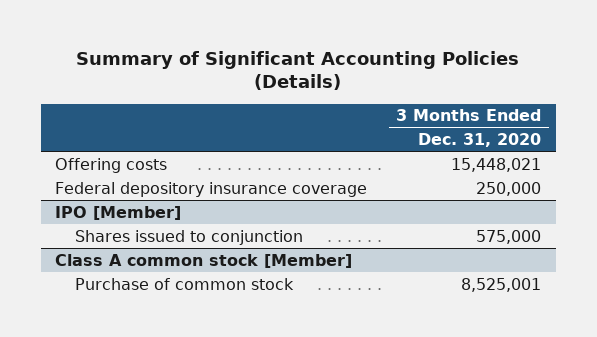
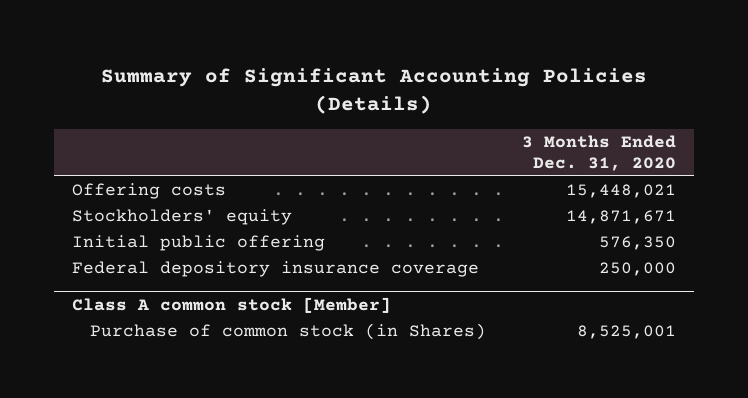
none -> [72,209,293,226] Stockholders' equity
none -> [72,235,326,252] Initial public offering
[55,205,182,220] IPO [Member] -> none
[74,229,303,245] Shares issued to conjunction -> none
[74,277,294,290] Purchase of common stock -> [90,323,487,341] Purchase of common stock (in Shares)

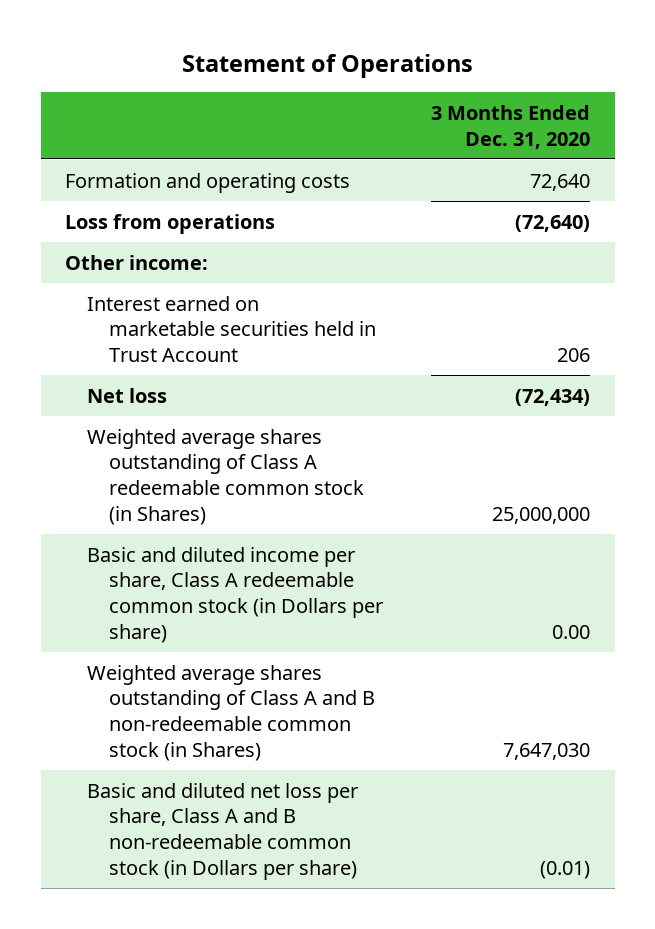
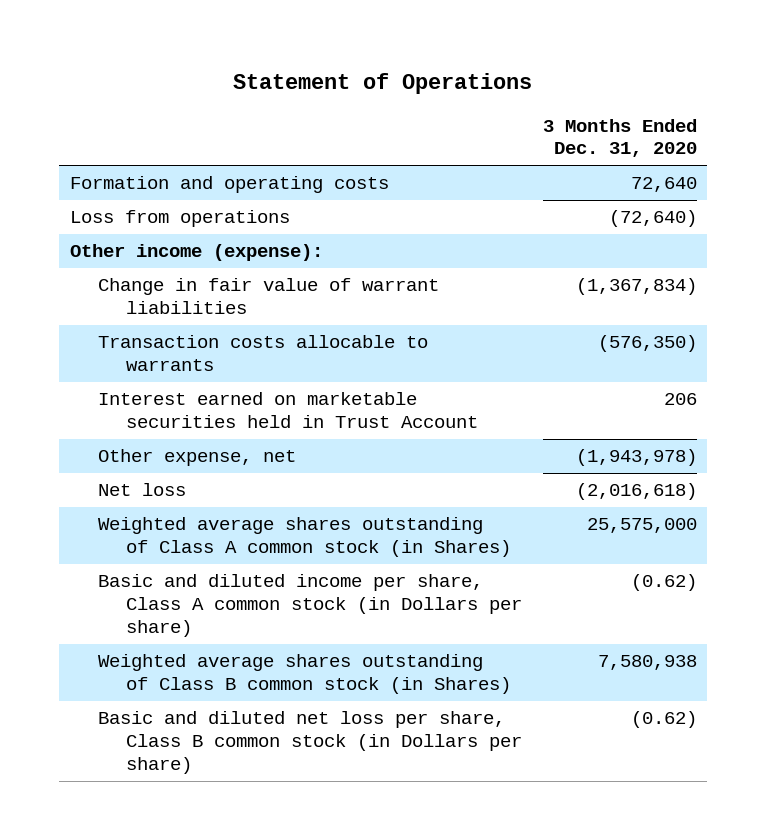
[64,254,208,270] Other income: -> [69,244,323,262] Other income (expense):
none -> [97,278,439,315] Change in fair value of warrant liabilities
none -> [97,335,428,372] Transaction costs allocable to warrants
none -> [97,449,296,467] Other expense, net
[515,388,591,406] (72,434) -> [575,483,697,501] (2,016,618)
[86,428,364,525] Weighted average shares outstanding of Class A redeemable common stock (in Shares) -> [97,517,511,558] Weighted average shares outstanding of Class A common stock (in Shares)
[492,506,591,524] 25,000,000 -> [586,518,697,534] 25,575,000
[86,546,383,643] Basic and diluted income per share, Class A redeemable common stock (in Dollars per share) -> [97,574,522,637] Basic and diluted income per share, Class A common stock (in Dollars per share)
[552,624,591,639] 0.00 -> [630,574,697,592] (0.62)
[86,664,375,761] Weighted average shares outstanding of Class A and B non-redeemable common stock (in Shares) -> [97,654,511,695] Weighted average shares outstanding of Class B common stock (in Shares)
[503,742,591,760] 7,647,030 -> [597,655,697,671] 7,580,938
[86,782,358,880] Basic and diluted net loss per share, Class A and B non-redeemable common stock (in Dollars per share) -> [97,711,522,774] Basic and diluted net loss per share, Class B common stock (in Dollars per share)
[540,860,591,879] (0.01) -> [630,711,697,729] (0.62)

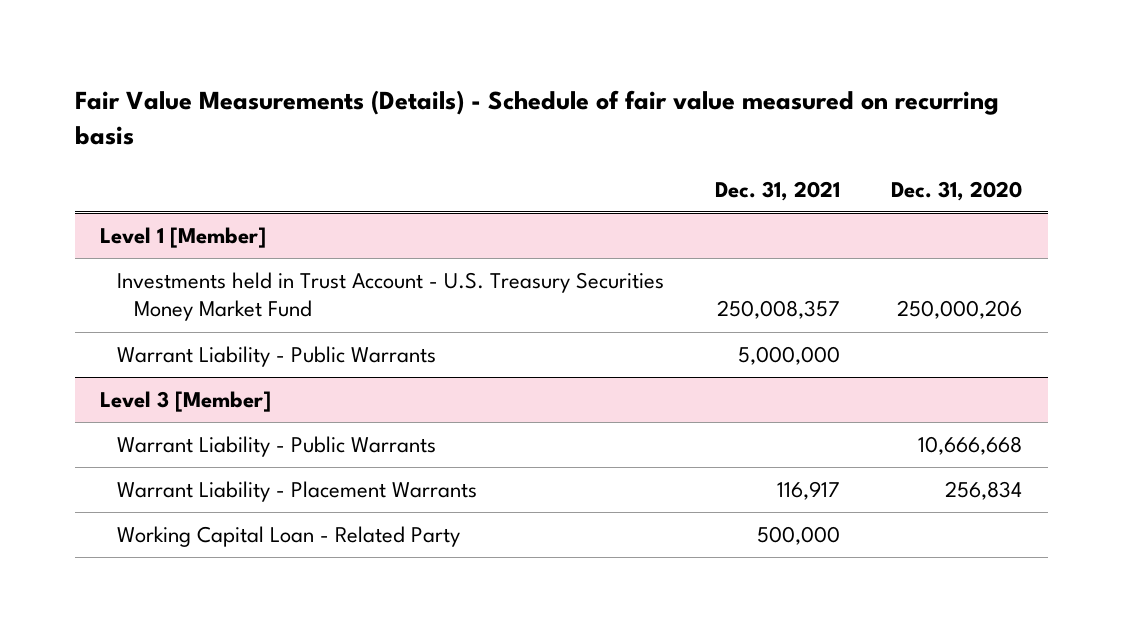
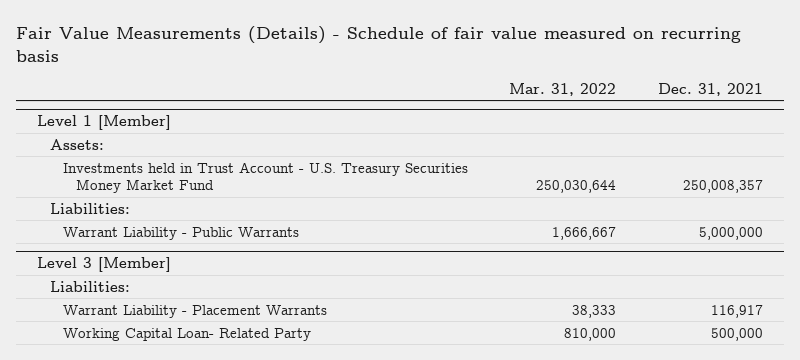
[891,180,1023,201] Dec. 31, 2020 -> none
none -> [509,82,617,96] Mar. 31, 2022
none -> [50,138,105,150] Assets:
none -> [50,202,131,214] Liabilities:
[116,436,436,458] Warrant Liability - Public Warrants -> none
none -> [50,280,131,292] Liabilities:
[116,526,460,548] Working Capital Loan - Related Party -> [63,327,312,341] Working Capital Loan- Related Party

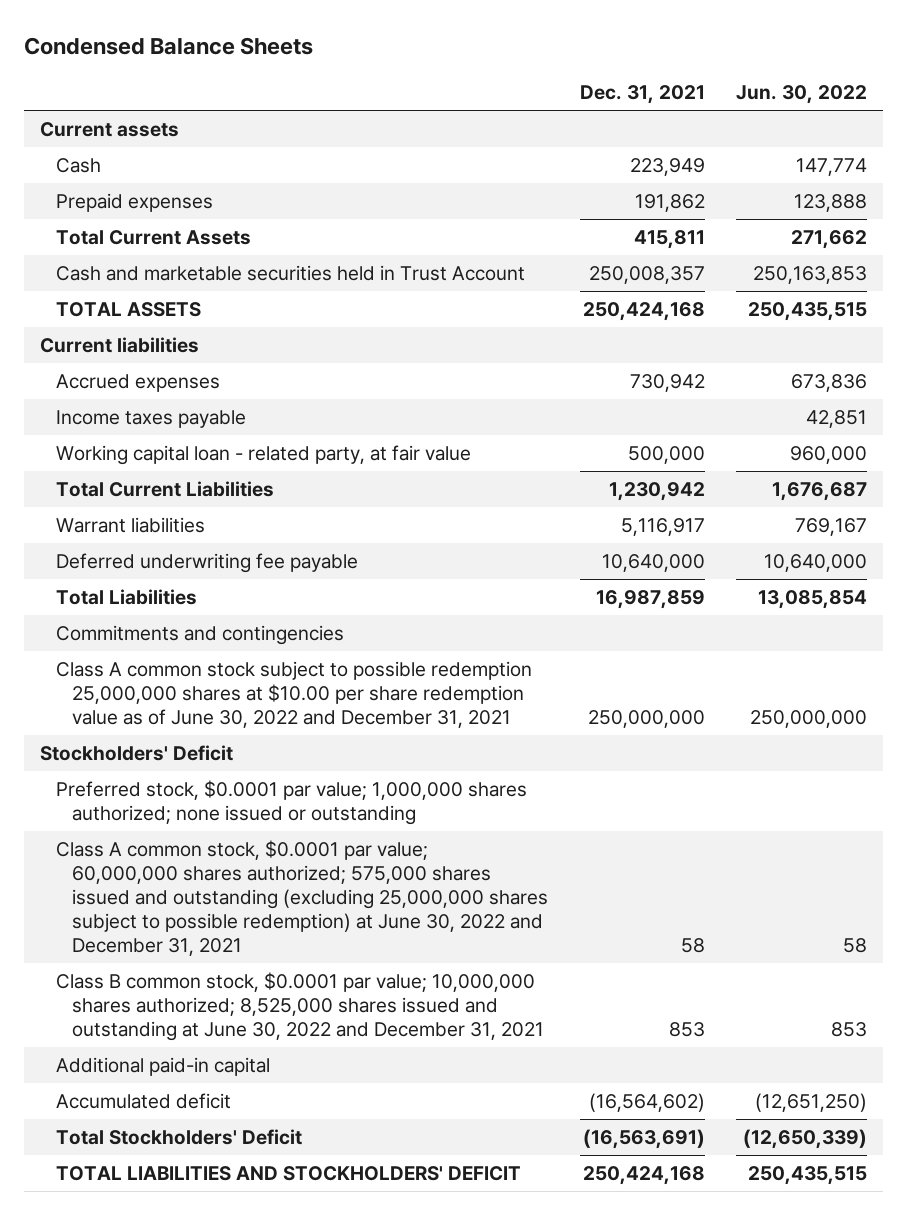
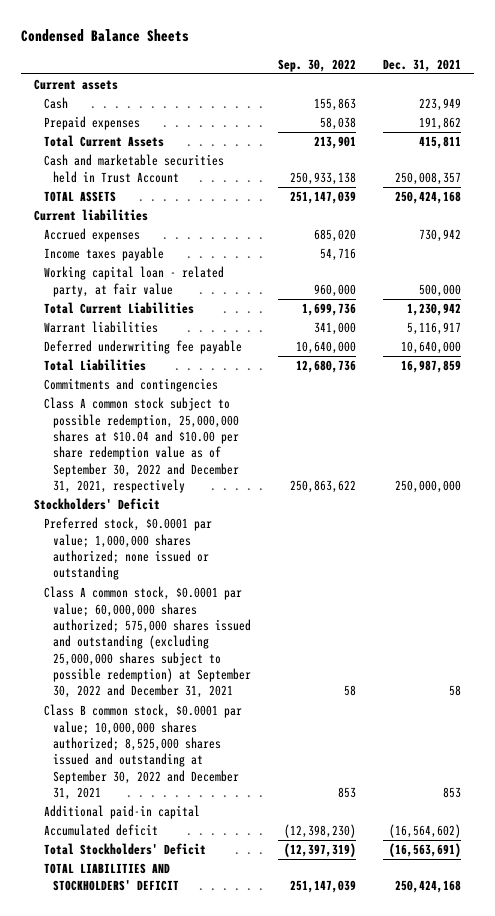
[736,84,868,104] Jun. 30, 2022 -> none
none -> [277,58,356,72] Sep. 30, 2022
[55,661,532,728] Class A common stock subject to possible redemption 25,000,000 shares at $10.00 per share redemption value as of June 30, 2022 and December 31, 2021 -> [43,397,239,494] Class A common stock subject to possible redemption, 25,000,000 shares at $10.04 and $10.00 per share redemption value as of September 30, 2022 and December 31, 2021, respectively
[55,840,549,956] Class A common stock, $0.0001 par value; 60,000,000 shares authorized; 575,000 shares issued and outstanding (excluding 25,000,000 shares subject to possible redemption) at June 30, 2022 and December 31, 2021 -> [43,586,251,699] Class A common stock, $0.0001 par value; 60,000,000 shares authorized; 575,000 shares issued and outstanding (excluding 25,000,000 shares subject to possible redemption) at September 30, 2022 and December 31, 2021
[55,972,545,1041] Class B common stock, $0.0001 par value; 10,000,000 shares authorized; 8,525,000 shares issued and outstanding at June 30, 2022 and December 31, 2021 -> [43,704,242,801] Class B common stock, $0.0001 par value; 10,000,000 shares authorized; 8,525,000 shares issued and outstanding at September 30, 2022 and December 31, 2021

